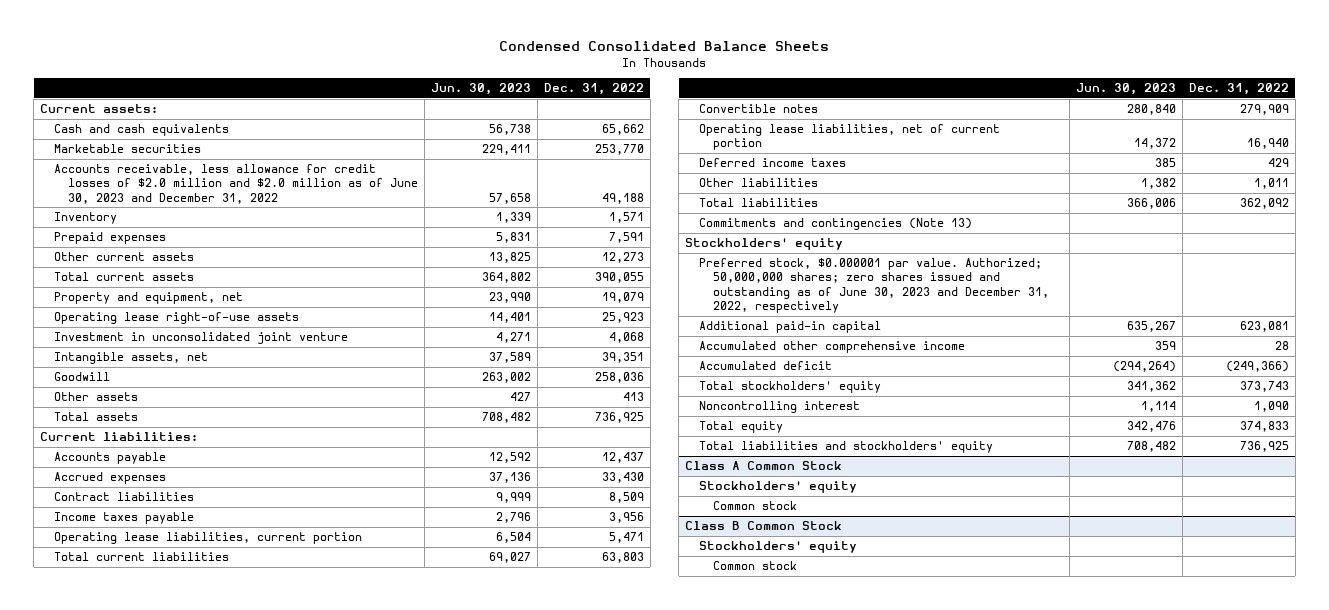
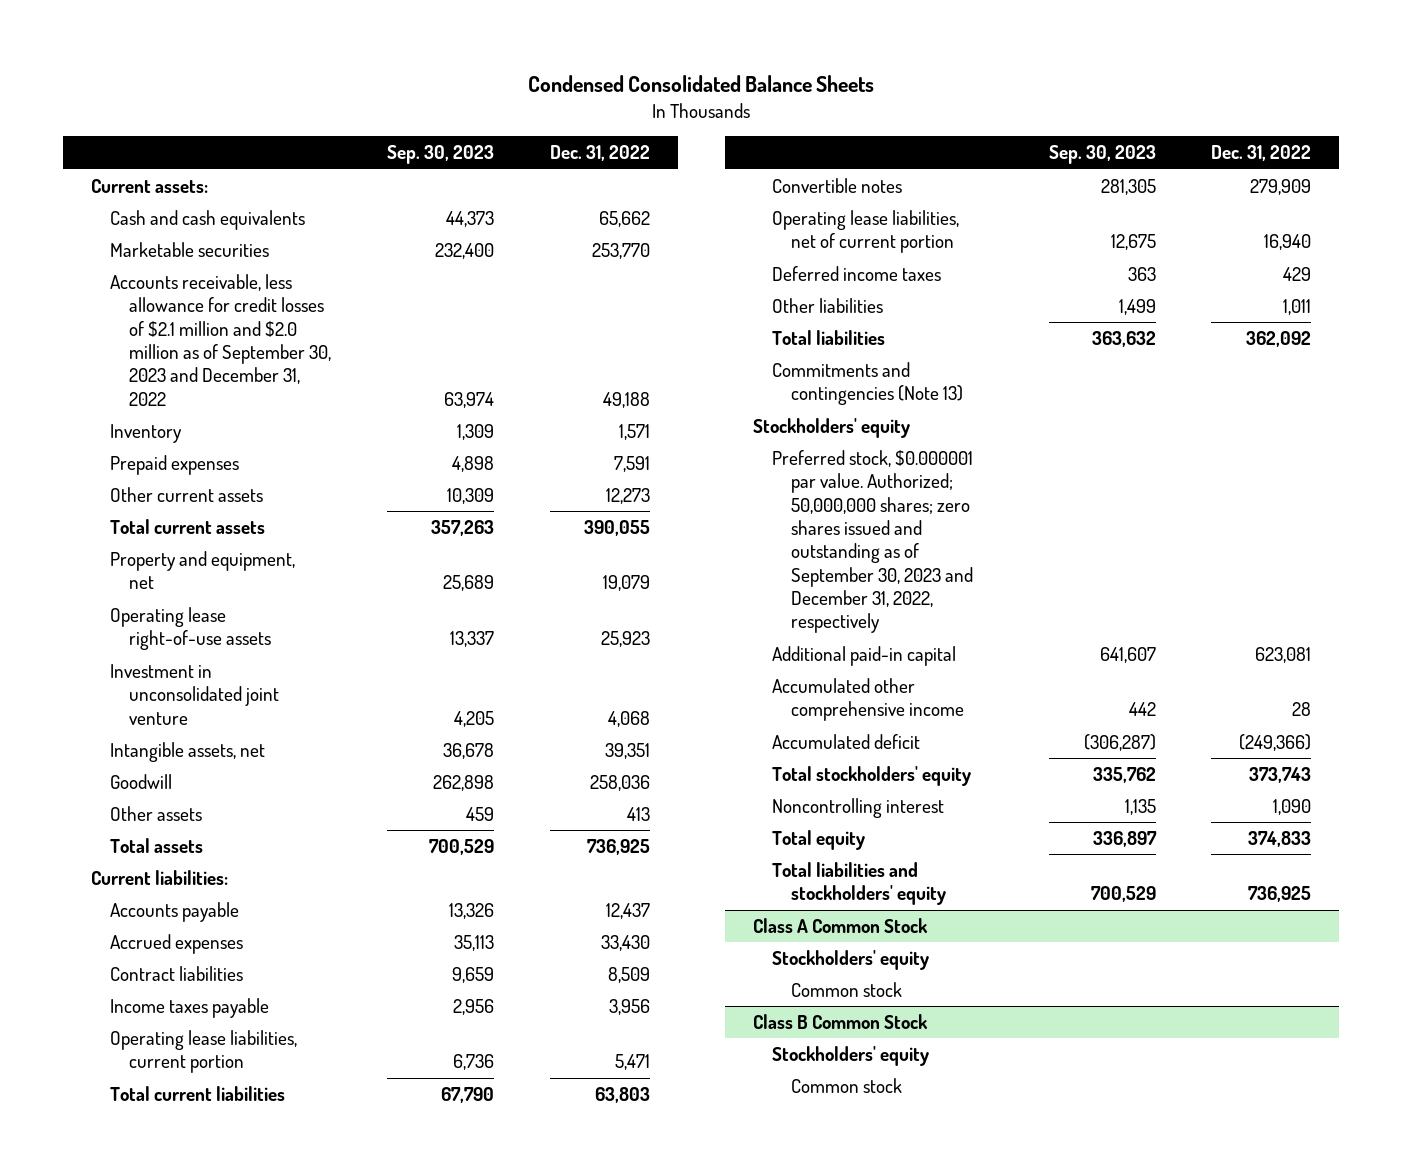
[430,83,531,96] Jun. 30, 2023 -> none
none -> [386,145,494,165] Sep. 30, 2023
[53,164,418,204] Accounts receivable, less allowance for credit losses of $2.0 million and $2.0 million as of June 30, 2023 and December 31, 2022 -> [110,273,332,406] Accounts receivable, less allowance for credit losses of $2.1 million and $2.0 million as of September 30, 2023 and December 31, 2022
[698,258,1049,313] Preferred stock, $0.000001 par value. Authorized; 50,000,000 shares; zero shares issued and outstanding as of June 30, 2023 and December 31, 2022, respectively -> [771,449,973,634] Preferred stock, $0.000001 par value. Authorized; 50,000,000 shares; zero shares issued and outstanding as of September 30, 2023 and December 31, 2022, respectively

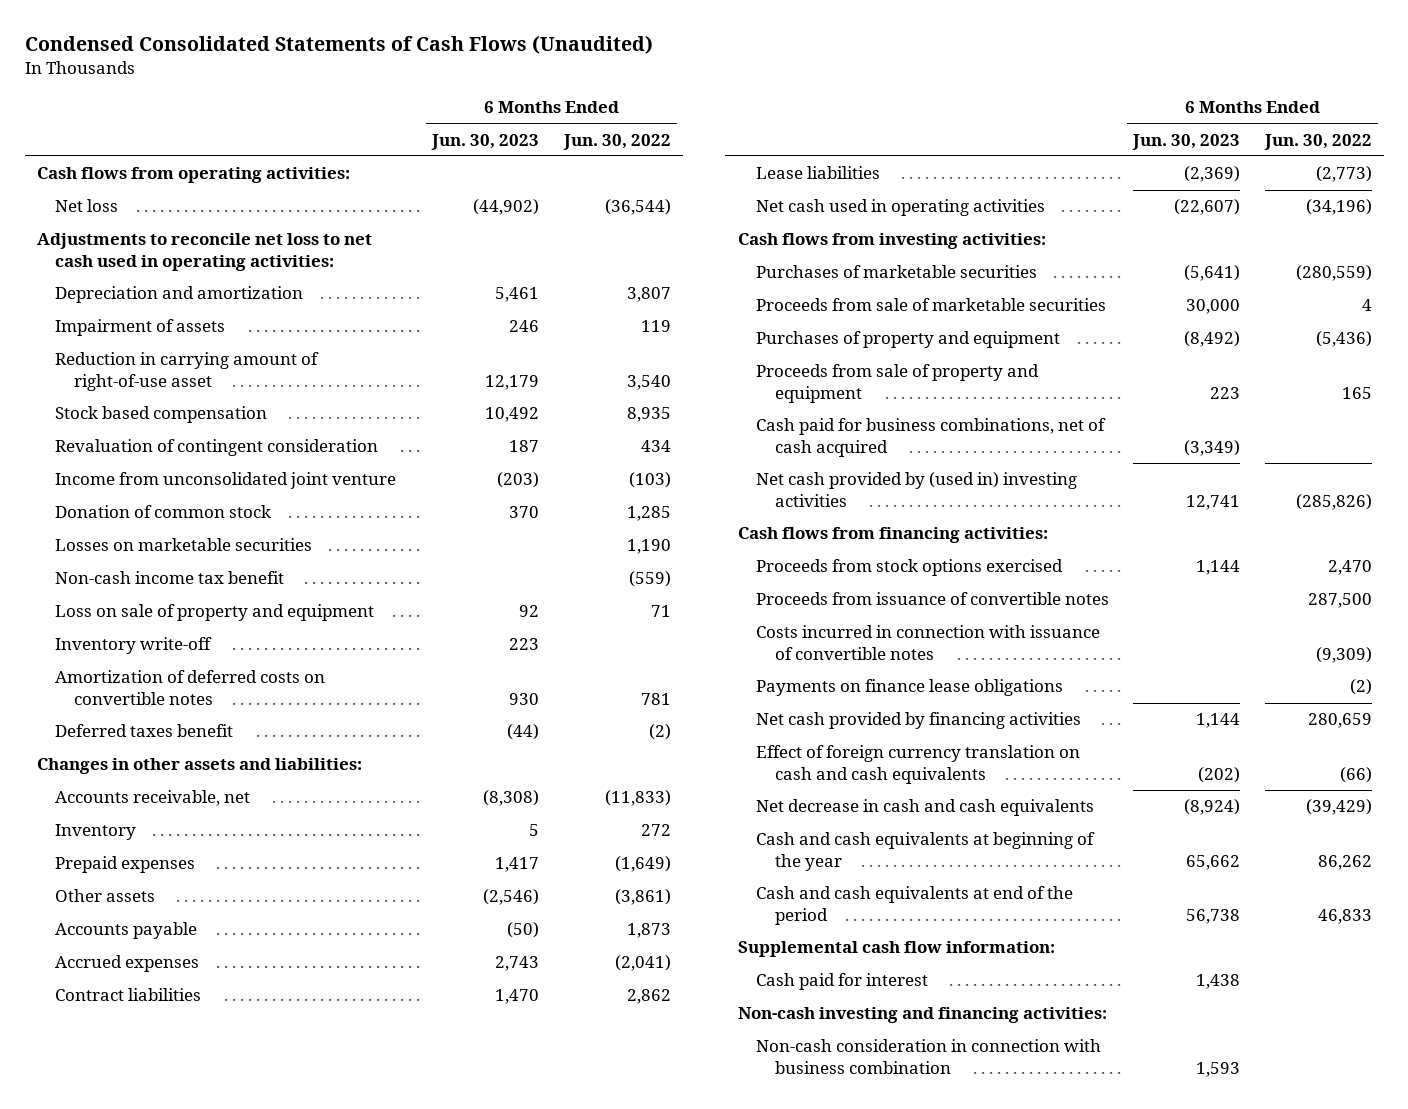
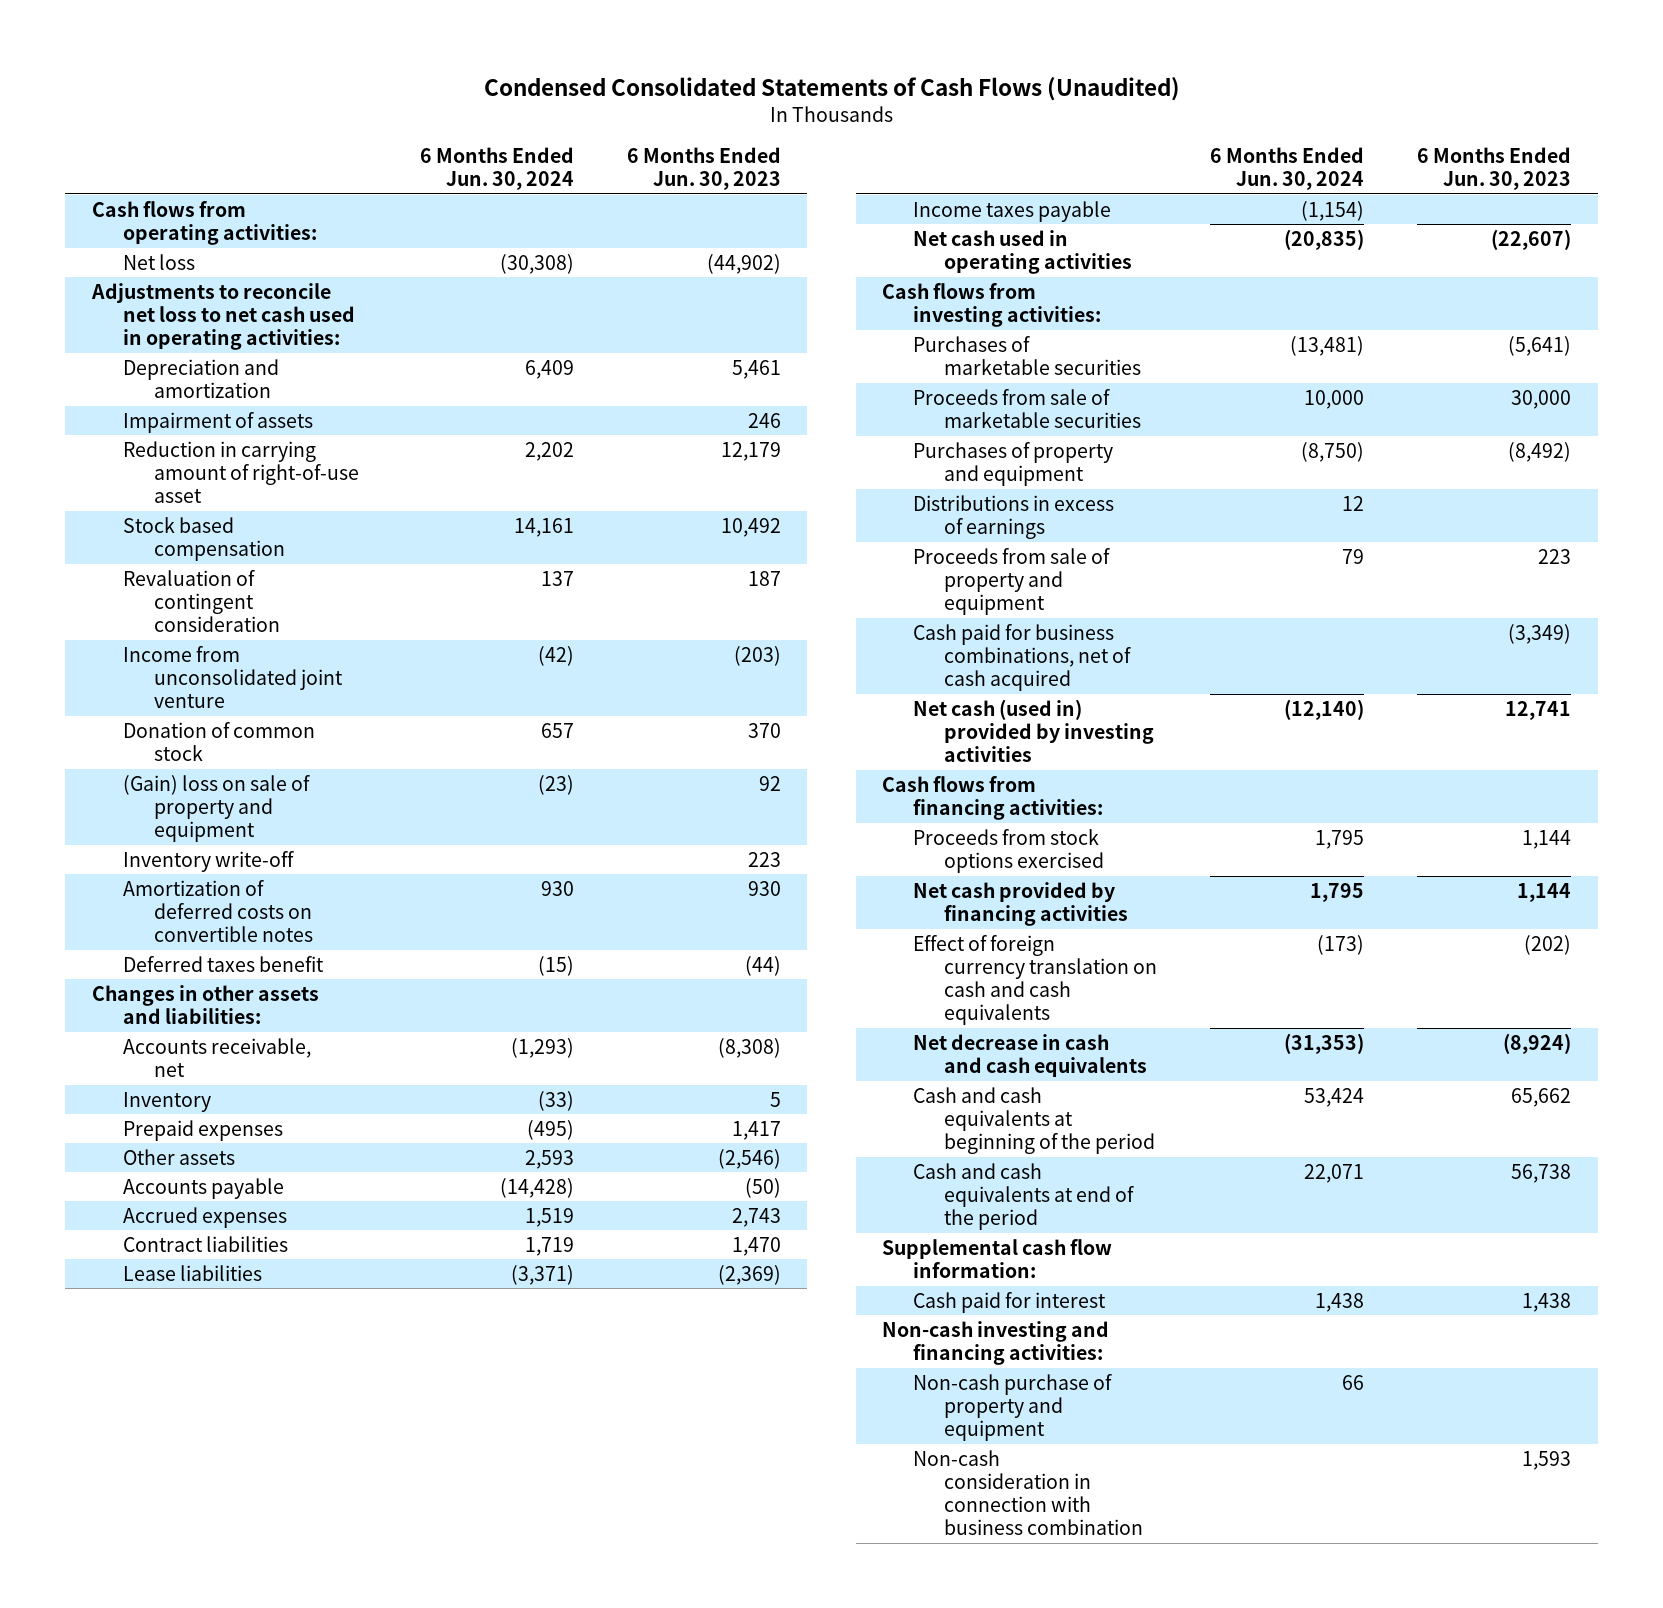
[562,133,671,150] Jun. 30, 2022 -> none
none -> [419,146,574,191] 6 Months Ended Jun. 30, 2024
[55,538,313,552] Losses on marketable securities -> none
[55,571,285,585] Non-cash income tax benefit -> none
[55,604,375,622] Loss on sale of property and equipment -> [122,774,310,842] (Gain) loss on sale of property and equipment
none -> [913,200,1112,222] Income taxes payable
none -> [913,494,1115,539] Distributions in excess of earnings
[756,472,1078,507] Net cash provided by (used in) investing activities -> [913,698,1155,762] Net cash (used in) provided by investing activities
[756,592,1110,606] Proceeds from issuance of convertible notes -> none
[756,625,1101,660] Costs incurred in connection with issuance of convertible notes -> none
[756,679,1064,697] Payments on finance lease obligations -> none
[756,832,1096,871] Cash and cash equivalents at beginning of the year -> [913,1086,1156,1154] Cash and cash equivalents at beginning of the period
none -> [913,1373,1113,1441] Non-cash purchase of property and equipment

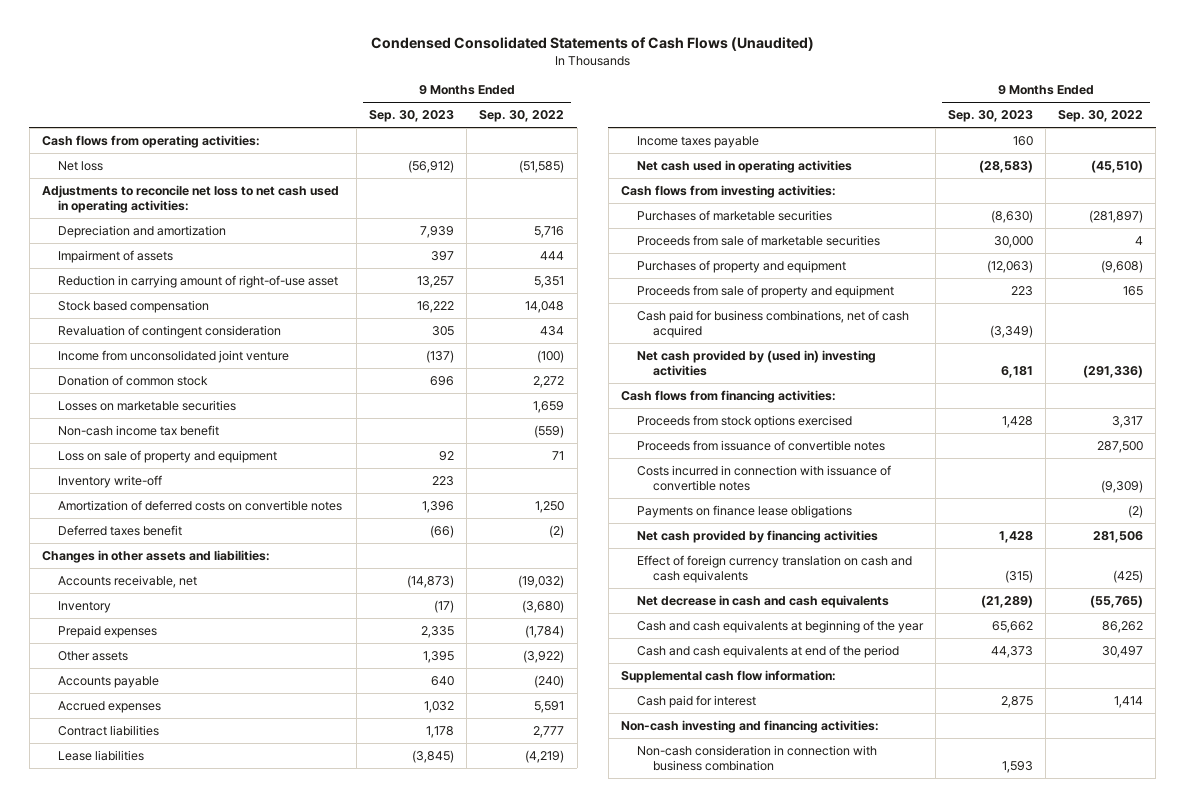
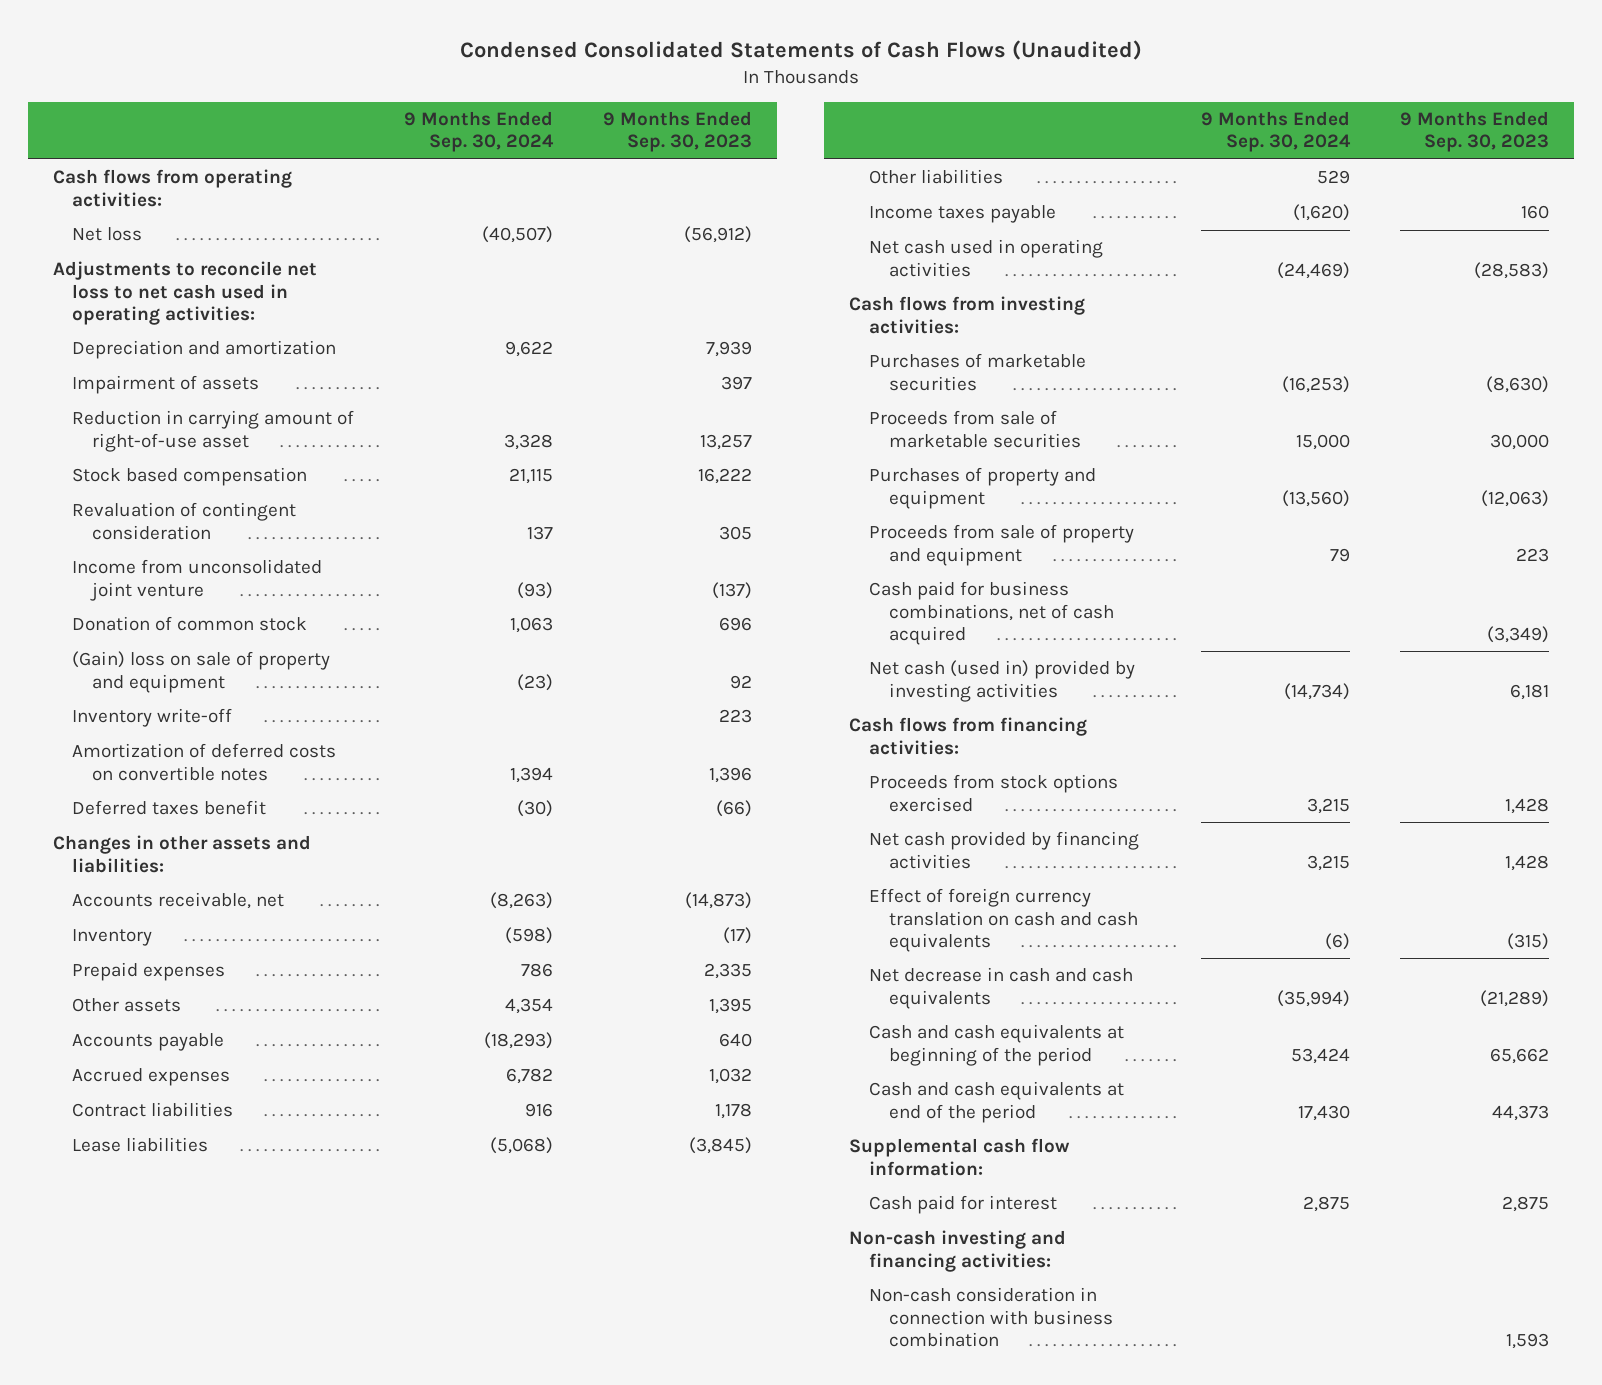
[479,110,565,123] Sep. 30, 2022 -> none
none -> [404,110,555,153] 9 Months Ended Sep. 30, 2024
[58,399,237,411] Losses on marketable securities -> none
[58,424,220,436] Non-cash income tax benefit -> none
[58,449,278,463] Loss on sale of property and equipment -> [72,651,331,693] (Gain) loss on sale of property and equipment
none -> [869,169,1004,185] Other liabilities
[636,349,876,376] Net cash provided by (used in) investing activities -> [869,660,1136,702] Net cash (used in) provided by investing activities
[636,439,885,451] Proceeds from issuance of convertible notes -> none
[636,464,891,491] Costs incurred in connection with issuance of convertible notes -> none
[636,504,852,518] Payments on finance lease obligations -> none
[636,619,924,633] Cash and cash equivalents at beginning of the year -> [869,1024,1125,1066] Cash and cash equivalents at beginning of the period

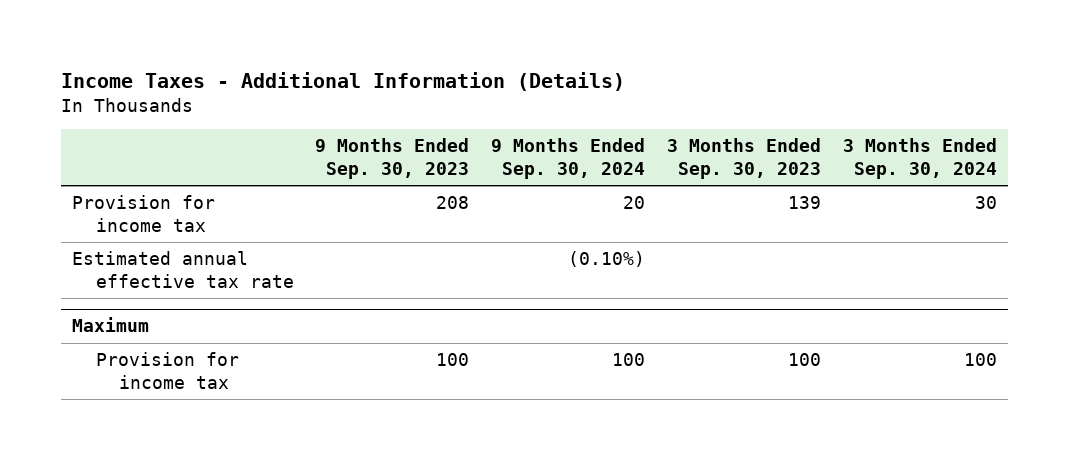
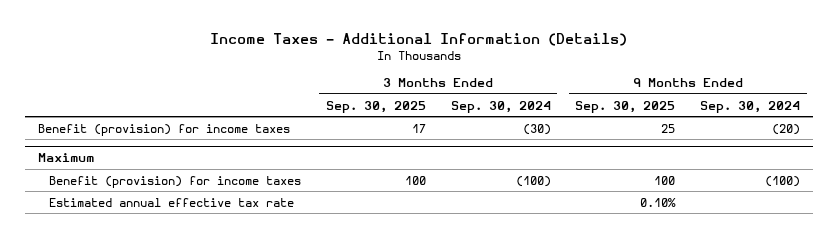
[315,138,470,180] 9 Months Ended Sep. 30, 2023 -> none
[667,138,822,180] 3 Months Ended Sep. 30, 2023 -> none
none -> [325,100,426,113] Sep. 30, 2025
none -> [575,100,676,113] Sep. 30, 2025
[72,251,294,288] Estimated annual effective tax rate -> none
[72,195,216,232] Provision for income tax -> [37,123,290,136] Benefit (provision) for income taxes
[623,196,646,210] 20 -> [772,123,801,135] (20)
[975,196,998,210] 30 -> [522,123,551,135] (30)
[95,352,239,389] Provision for income tax -> [48,175,301,188] Benefit (provision) for income taxes
[612,353,646,367] 100 -> [765,175,801,187] (100)
[964,353,998,367] 100 -> [515,175,551,187] (100)
none -> [48,197,294,207] Estimated annual effective tax rate

